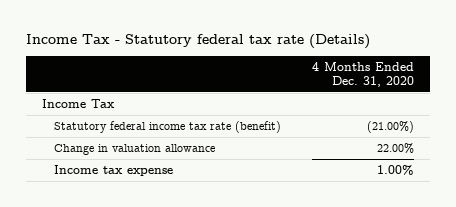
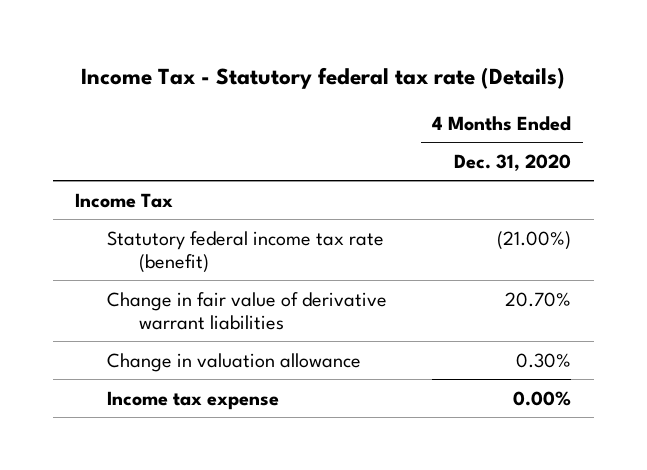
none -> [107,291,388,331] Change in fair value of derivative warrant liabilities
[377,143,415,155] 22.00% -> [516,352,572,368] 0.30%
[377,165,415,176] 1.00% -> [513,390,572,406] 0.00%

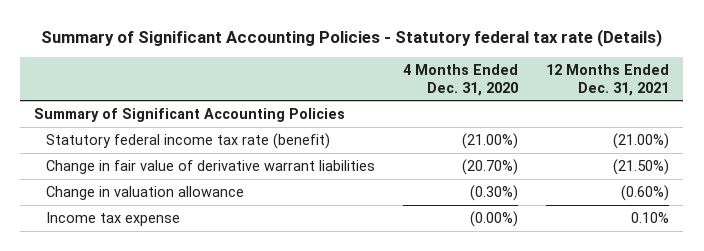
[81,67,566,90] Income Tax - Statutory federal tax rate (Details) -> [40,28,662,47] Summary of Significant Accounting Policies - Statutory federal tax rate (Details)
none -> [546,64,670,96] 12 Months Ended Dec. 31, 2021
[75,192,174,208] Income Tax -> none
none -> [34,108,346,123] Summary of Significant Accounting Policies
[505,291,572,307] 20.70% -> [462,159,519,176] (20.70%)
[516,352,572,368] 0.30% -> [470,185,519,202] (0.30%)
[513,390,572,406] 0.00% -> [470,211,519,228] (0.00%)

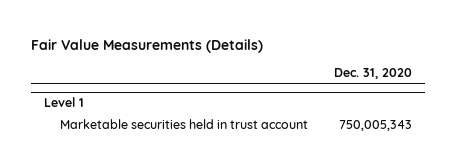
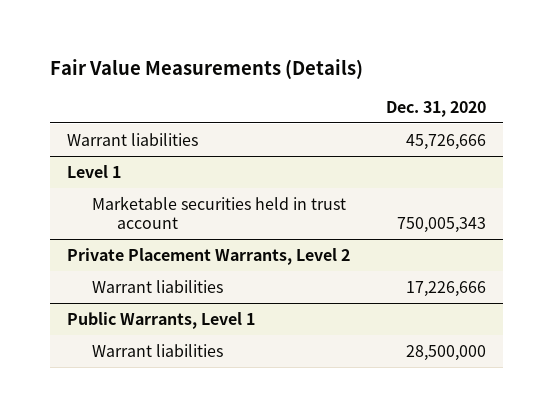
none -> [67,132,199,146] Warrant liabilities
none -> [67,247,351,265] Private Placement Warrants, Level 2
none -> [92,279,224,293] Warrant liabilities
none -> [67,311,256,329] Public Warrants, Level 1
none -> [92,343,224,357] Warrant liabilities

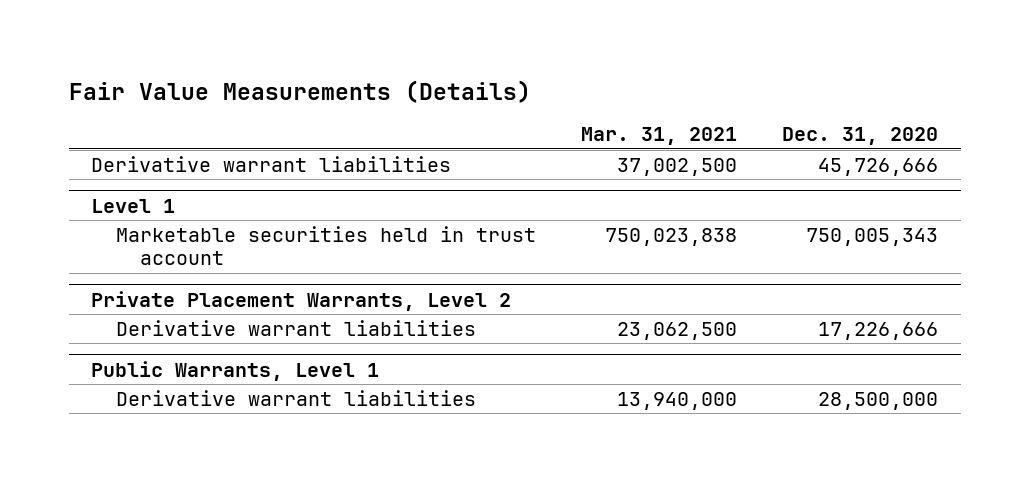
none -> [580,127,737,146] Mar. 31, 2021
[67,132,199,146] Warrant liabilities -> [91,155,452,172] Derivative warrant liabilities
[92,279,224,293] Warrant liabilities -> [115,319,476,336] Derivative warrant liabilities
[92,343,224,357] Warrant liabilities -> [115,389,476,406] Derivative warrant liabilities

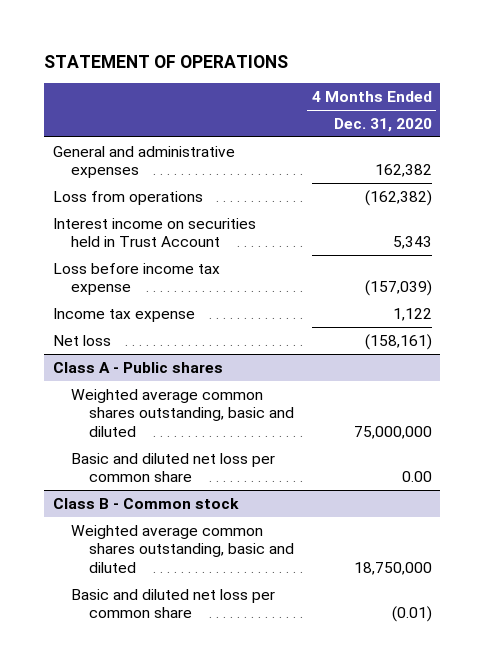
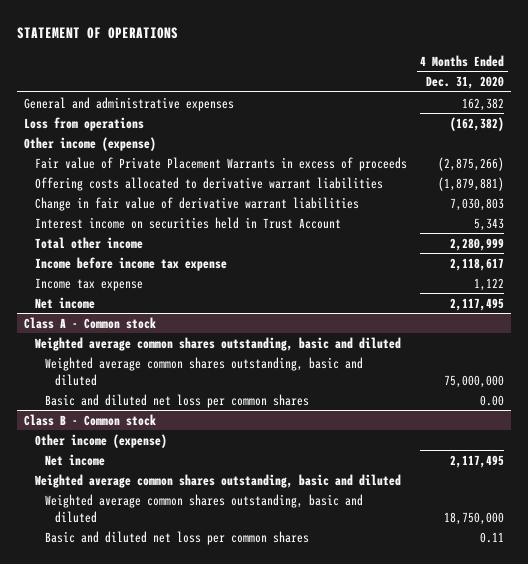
none -> [24,136,157,151] Other income (expense)
none -> [34,156,407,171] Fair value of Private Placement Warrants in excess of proceeds
none -> [34,176,383,191] Offering costs allocated to derivative warrant liabilities
none -> [34,196,359,211] Change in fair value of derivative warrant liabilities
none -> [34,236,143,249] Total other income
[52,262,220,296] Loss before income tax expense -> [34,256,227,271] Income before income tax expense
[364,280,432,297] (157,039) -> [450,257,505,271] 2,118,617
[52,361,223,373] Class A - Public shares -> none
[52,334,111,346] Net loss -> [34,296,95,309] Net income
[364,333,432,350] (158,161) -> [450,297,505,311] 2,117,495
none -> [24,316,157,329] Class A - Common stock
none -> [34,336,401,351] Weighted average common shares outstanding, basic and diluted
[70,452,275,483] Basic and diluted net loss per common share -> [45,393,310,408] Basic and diluted net loss per common shares
none -> [34,433,167,448] Other income (expense)
none -> [45,453,106,466] Net income
none -> [34,473,401,488] Weighted average common shares outstanding, basic and diluted
[70,588,275,619] Basic and diluted net loss per common share -> [45,530,310,545] Basic and diluted net loss per common shares
[391,606,432,623] (0.01) -> [480,531,505,543] 0.11

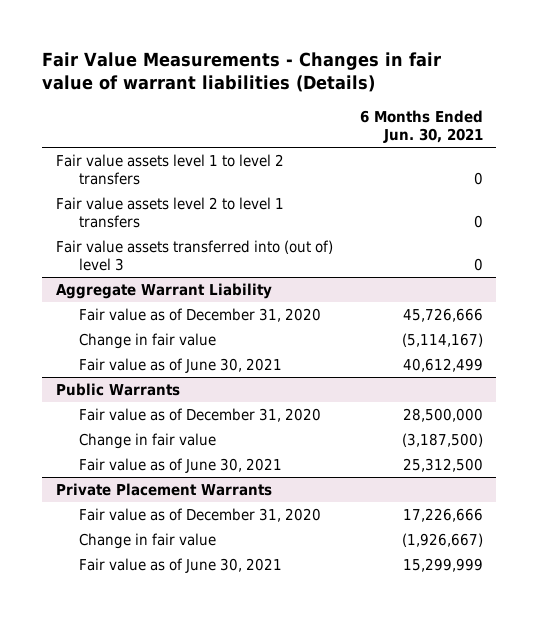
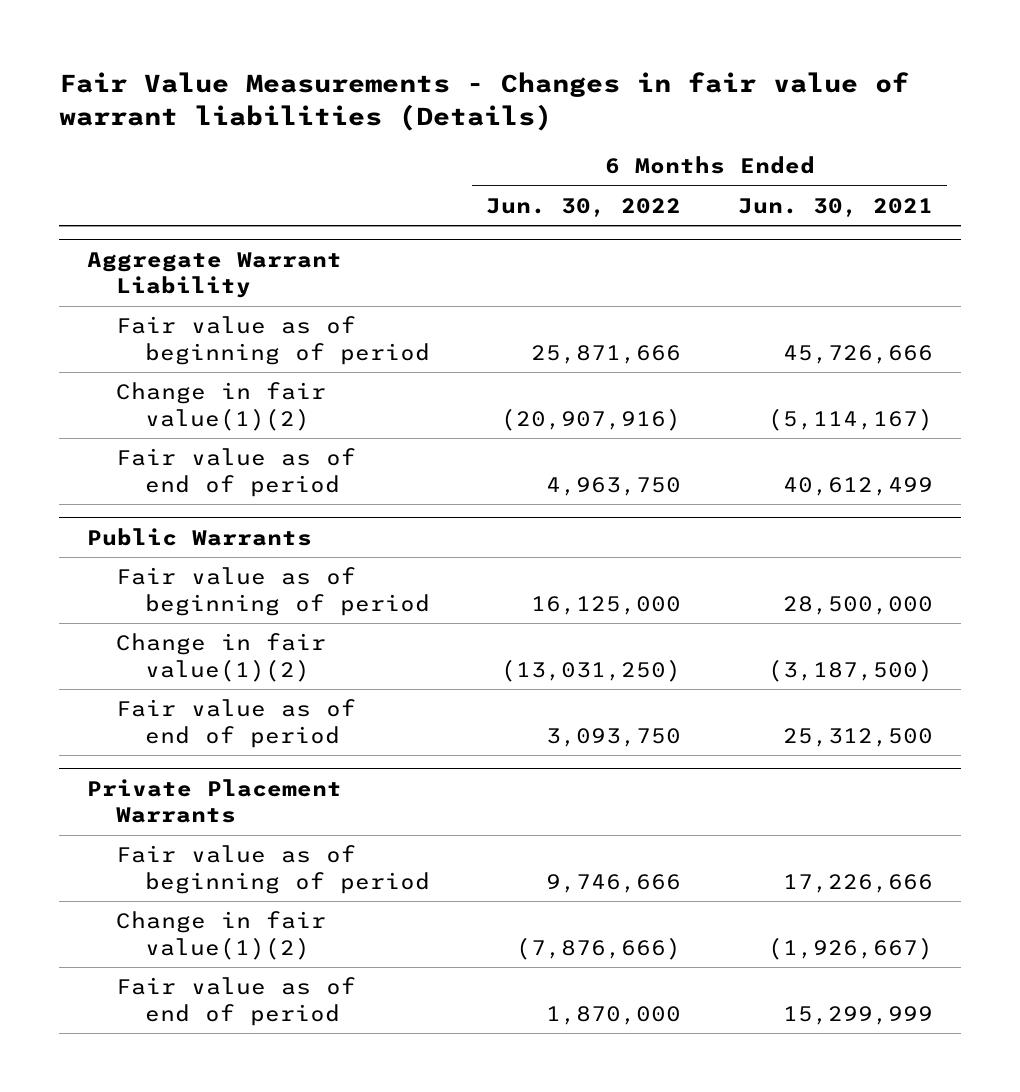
none -> [486,198,682,218] Jun. 30, 2022
[55,154,284,186] Fair value assets level 1 to level 2 transfers -> none
[55,197,284,229] Fair value assets level 2 to level 1 transfers -> none
[55,240,333,272] Fair value assets transferred into (out of) level 3 -> none
[79,308,322,323] Fair value as of December 31, 2020 -> [116,316,430,365] Fair value as of beginning of period
[79,333,217,350] Change in fair value -> [116,382,327,431] Change in fair value(1)(2)
[79,358,283,374] Fair value as of June 30, 2021 -> [116,448,357,497] Fair value as of end of period
[79,408,322,423] Fair value as of December 31, 2020 -> [116,567,430,616] Fair value as of beginning of period
[79,433,217,450] Change in fair value -> [116,633,327,682] Change in fair value(1)(2)
[79,458,283,474] Fair value as of June 30, 2021 -> [116,699,357,748] Fair value as of end of period
[79,508,322,523] Fair value as of December 31, 2020 -> [116,845,430,894] Fair value as of beginning of period
[79,533,217,550] Change in fair value -> [116,911,327,960] Change in fair value(1)(2)
[79,558,283,574] Fair value as of June 30, 2021 -> [116,977,357,1026] Fair value as of end of period

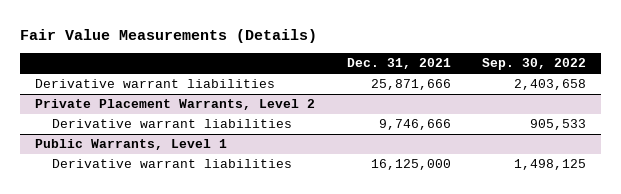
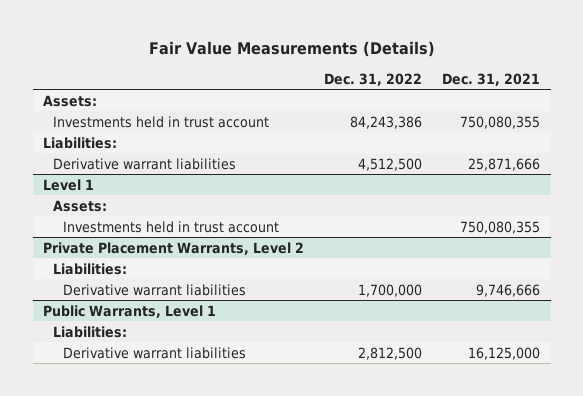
[481,58,586,71] Sep. 30, 2022 -> none
none -> [324,73,423,87] Dec. 31, 2022
none -> [42,94,97,107] Assets:
none -> [52,115,269,128] Investments held in trust account
none -> [42,136,117,149] Liabilities:
none -> [42,178,94,191] Level 1
none -> [52,199,107,212] Assets:
none -> [62,220,279,233] Investments held in trust account
none -> [52,262,127,275] Liabilities:
none -> [52,325,127,338] Liabilities:

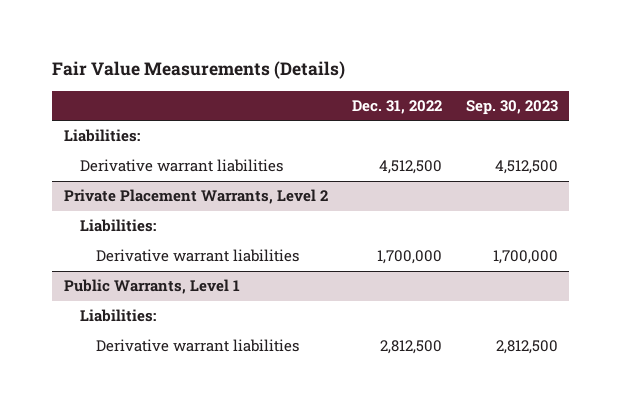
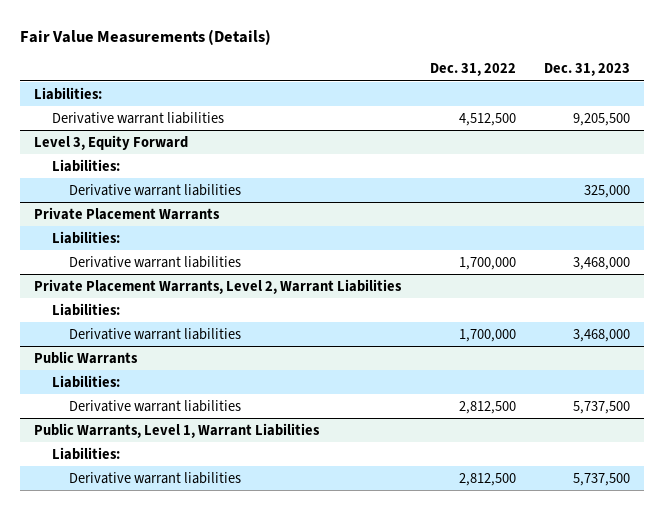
[465,99,558,115] Sep. 30, 2023 -> none
none -> [544,63,631,77] Dec. 31, 2023
[63,189,328,205] Private Placement Warrants, Level 2 -> none
none -> [34,134,189,150] Level 3, Equity Forward
none -> [69,183,242,196] Derivative warrant liabilities
none -> [34,206,221,220] Private Placement Warrants
none -> [51,230,120,244] Liabilities:
[63,279,240,295] Public Warrants, Level 1 -> none
none -> [34,278,403,294] Private Placement Warrants, Level 2, Warrant Liabilities
none -> [69,327,242,340] Derivative warrant liabilities
none -> [34,350,139,364] Public Warrants
none -> [51,374,120,388] Liabilities:
none -> [34,422,321,438] Public Warrants, Level 1, Warrant Liabilities
none -> [51,446,120,460] Liabilities:
none -> [69,471,242,484] Derivative warrant liabilities

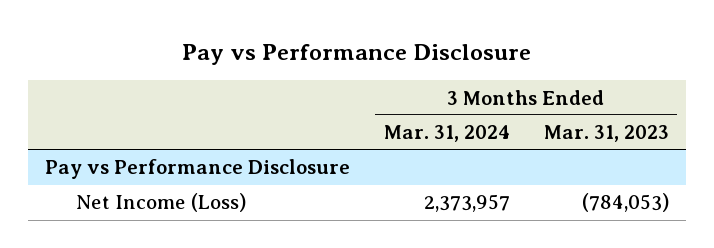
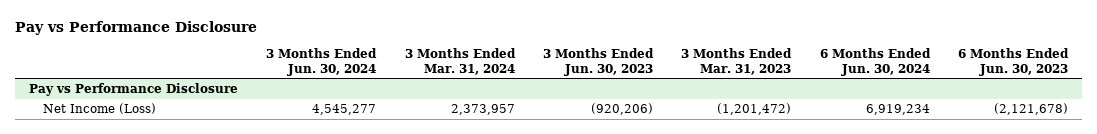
none -> [266,48,378,76] 3 Months Ended Jun. 30, 2024
none -> [542,48,654,76] 3 Months Ended Jun. 30, 2023
none -> [819,48,931,76] 6 Months Ended Jun. 30, 2024
none -> [958,48,1070,76] 6 Months Ended Jun. 30, 2023
[581,193,669,213] (784,053) -> [717,103,792,116] (1,201,472)

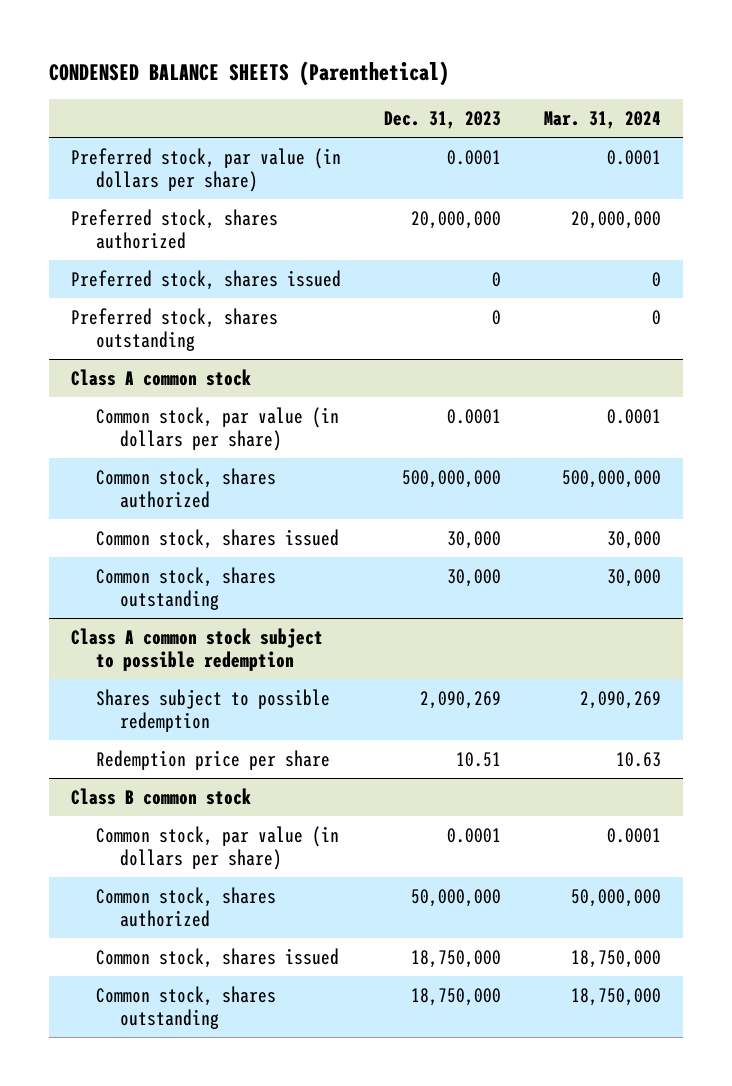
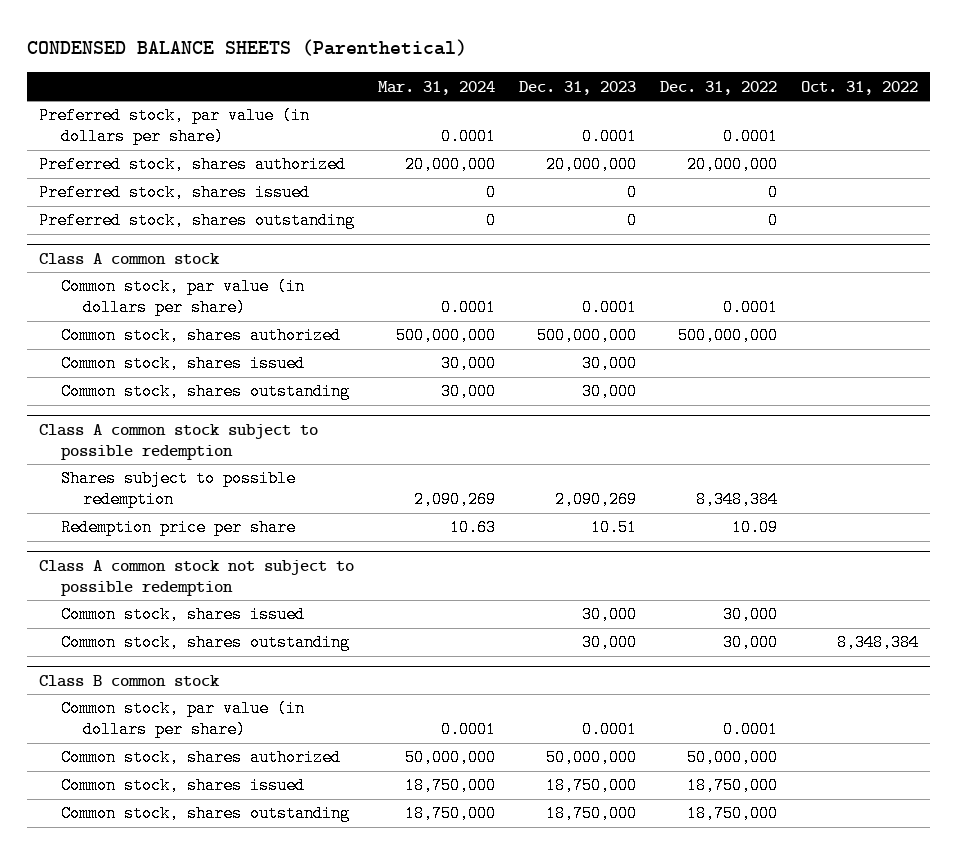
none -> [659,80,777,95] Dec. 31, 2022
none -> [801,80,919,95] Oct. 31, 2022
none -> [38,559,354,596] Class A common stock not subject to possible redemption
none -> [60,606,305,624] Common stock, shares issued
none -> [60,634,350,652] Common stock, shares outstanding

